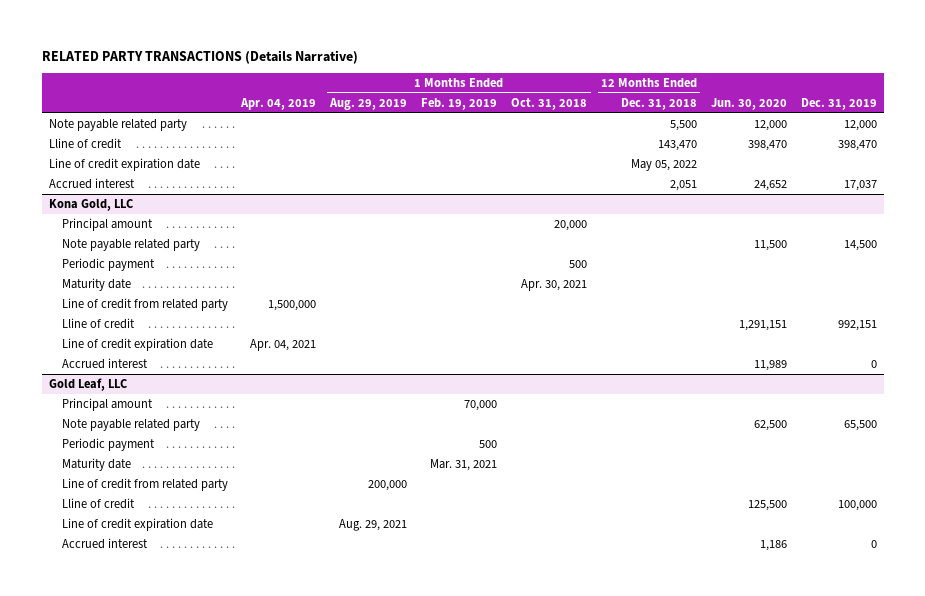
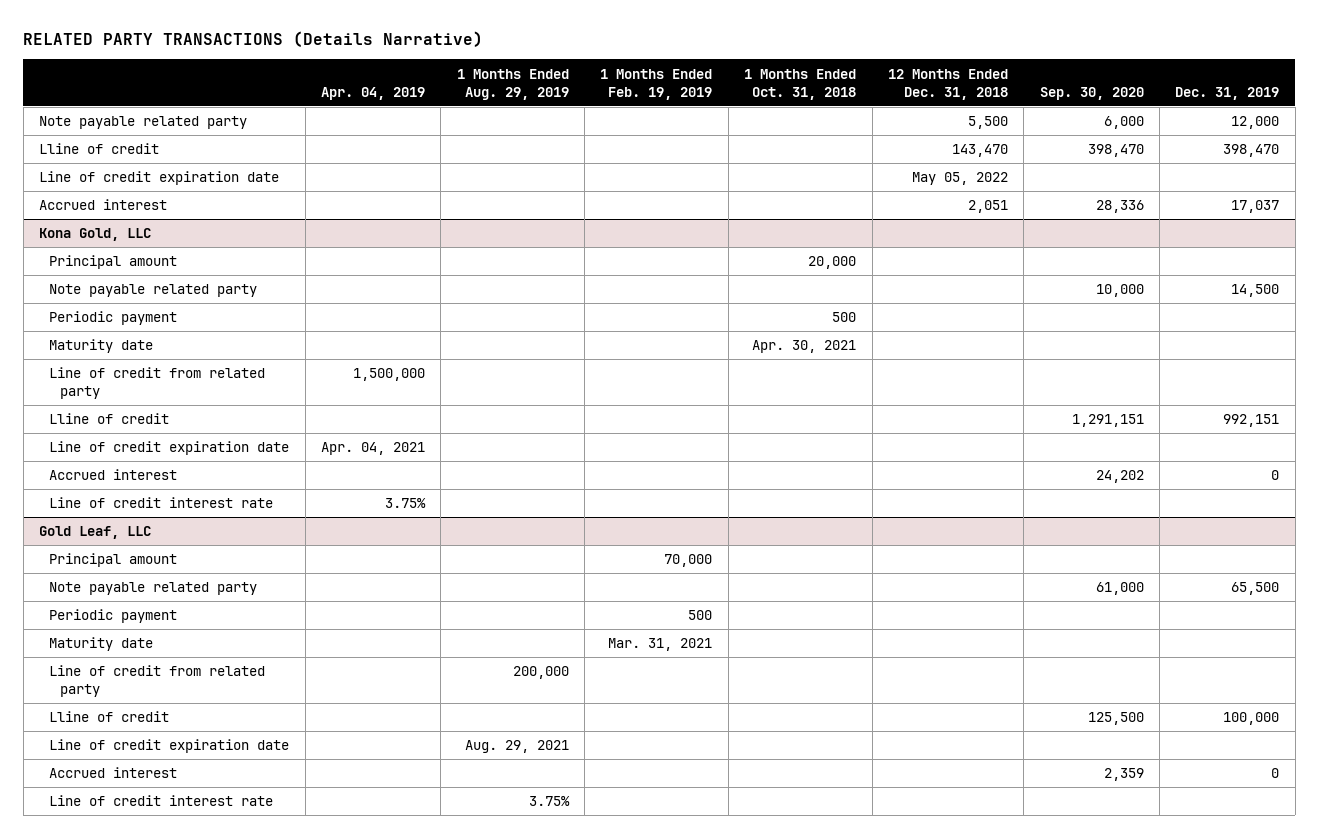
[710,97,787,110] Jun. 30, 2020 -> none
none -> [1039,86,1144,100] Sep. 30, 2020
none -> [49,497,274,509] Line of credit interest rate
none -> [49,795,274,807] Line of credit interest rate

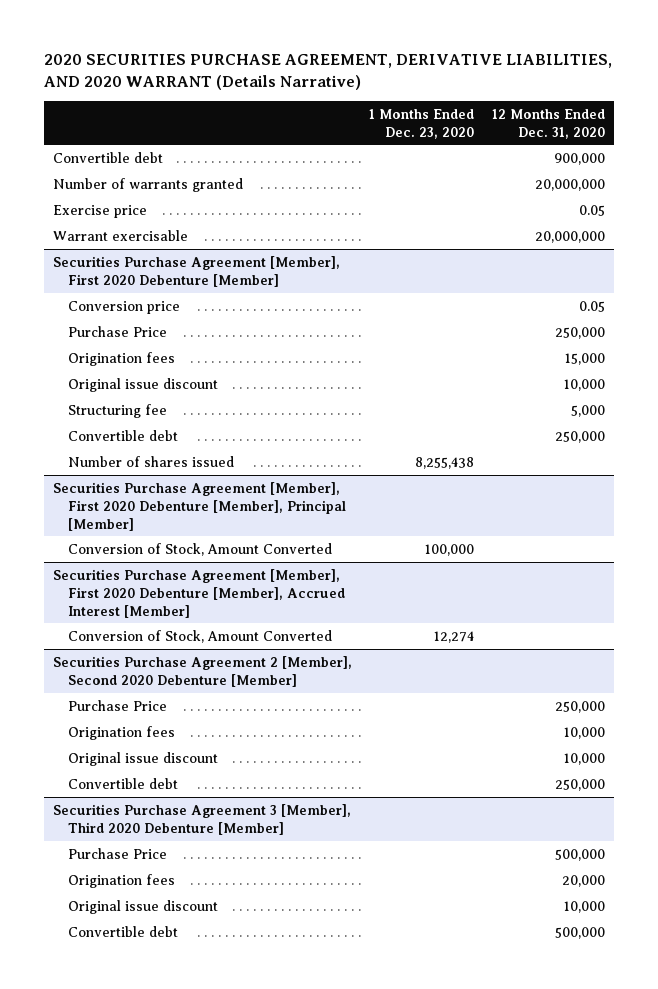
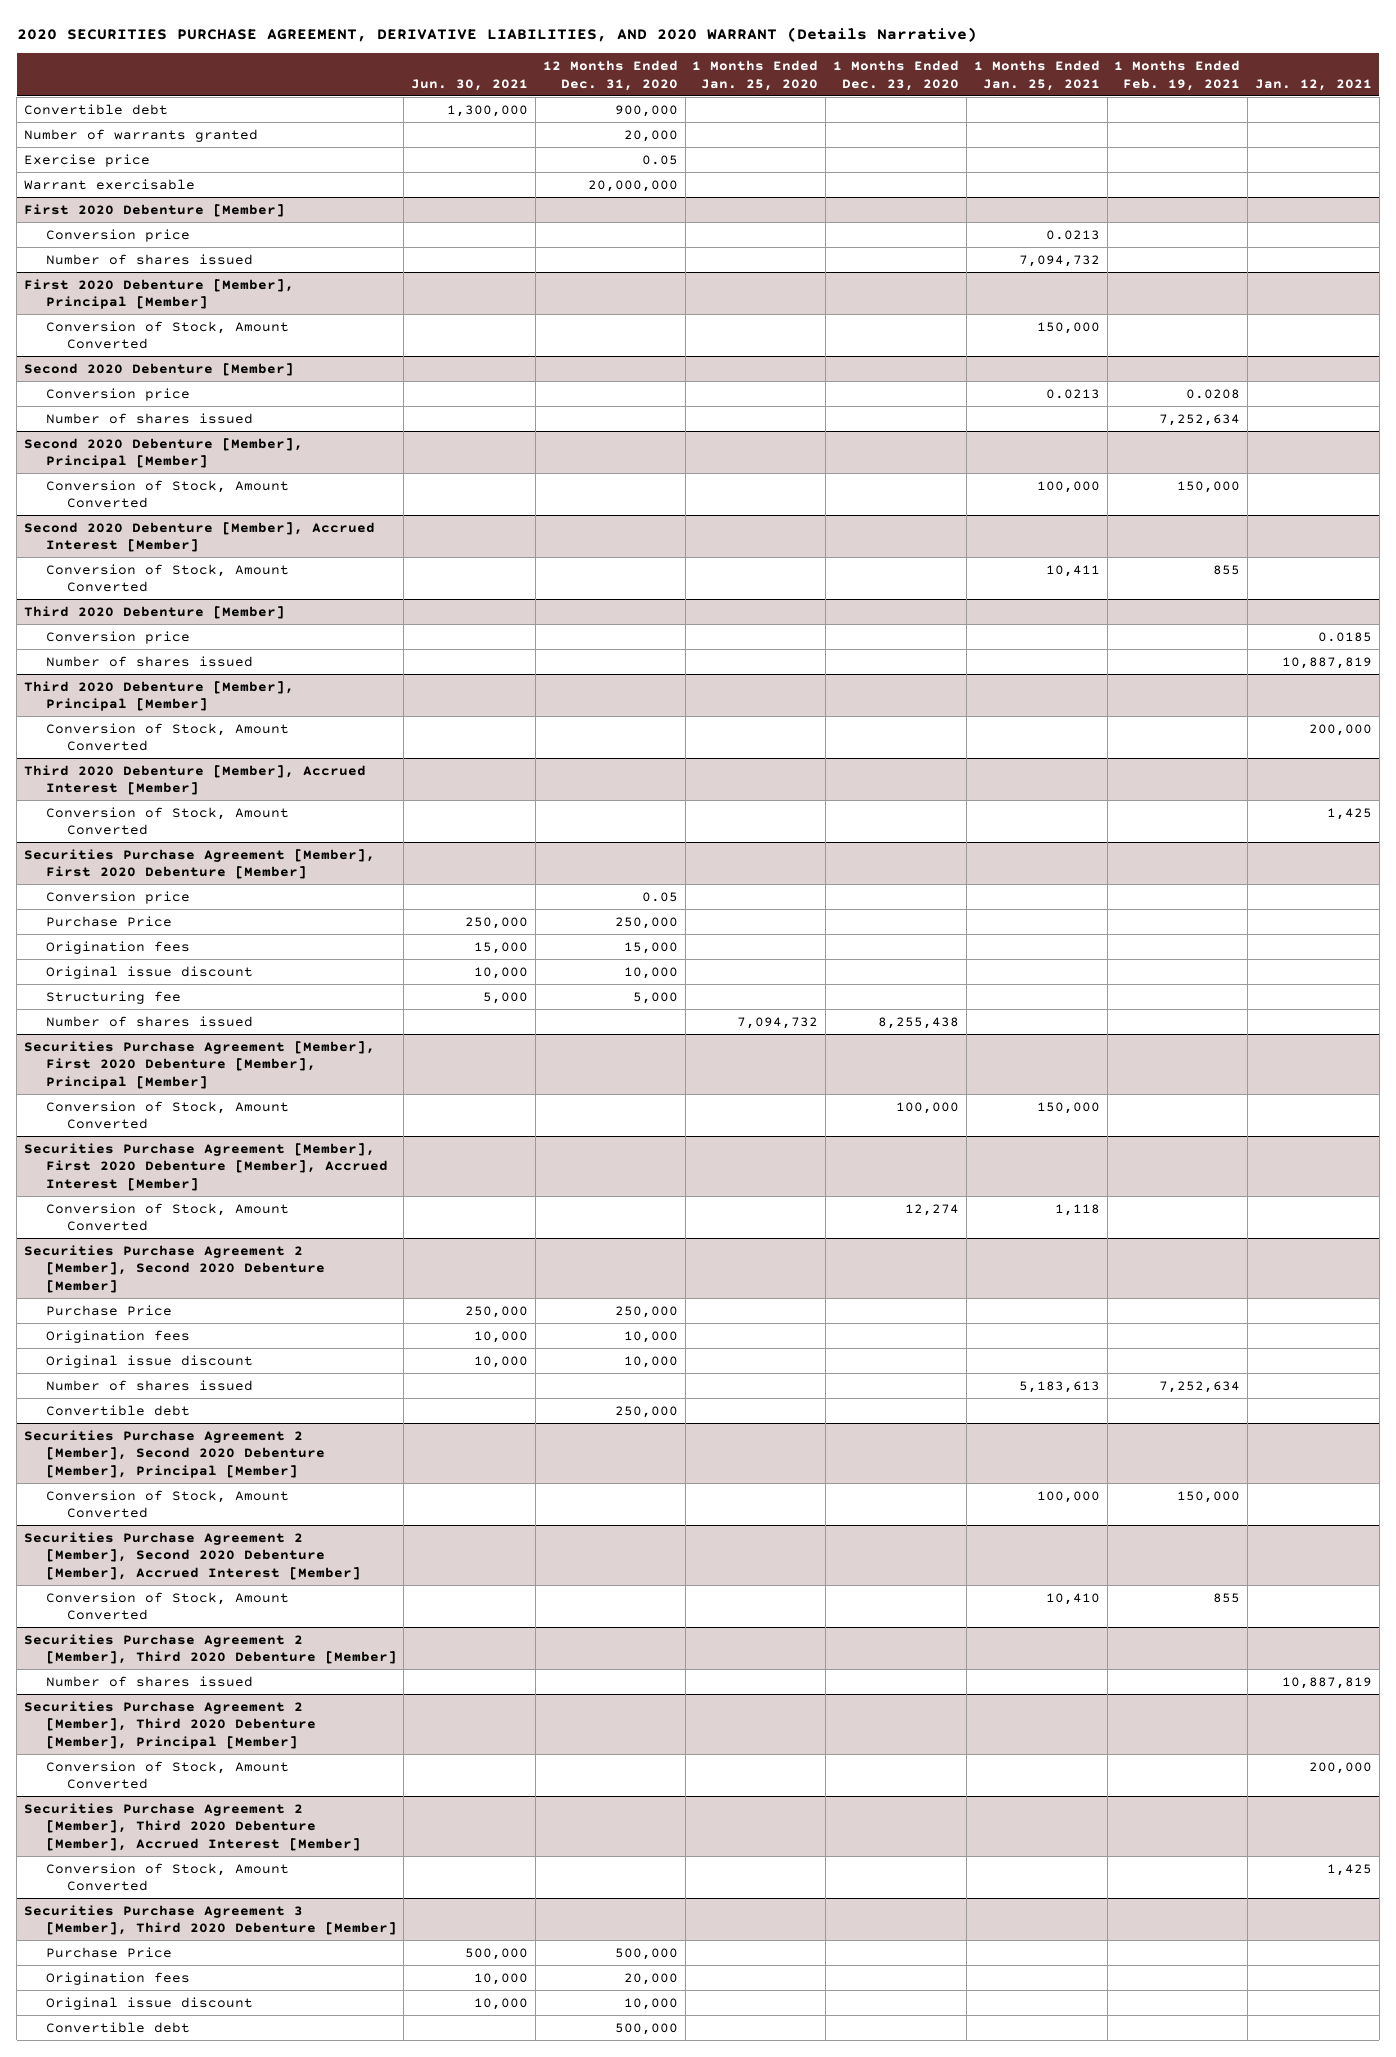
none -> [411,78,529,91] Jun. 30, 2021
none -> [692,59,819,91] 1 Months Ended Jan. 25, 2020
none -> [973,59,1100,91] 1 Months Ended Jan. 25, 2021
none -> [1114,59,1241,91] 1 Months Ended Feb. 19, 2021
none -> [1255,78,1373,91] Jan. 12, 2021
[535,178,606,191] 20,000,000 -> [623,129,678,142] 20,000
none -> [24,203,286,217] First 2020 Debenture [Member]
none -> [45,228,190,242] Conversion price
none -> [45,253,253,265] Number of shares issued
none -> [24,278,295,310] First 2020 Debenture [Member], Principal [Member]
none -> [45,320,289,350] Conversion of Stock, Amount Converted
none -> [24,362,295,376] Second 2020 Debenture [Member]
none -> [45,387,190,401] Conversion price
none -> [45,412,253,424] Number of shares issued
none -> [24,437,304,469] Second 2020 Debenture [Member], Principal [Member]
none -> [45,479,289,509] Conversion of Stock, Amount Converted
none -> [24,521,376,553] Second 2020 Debenture [Member], Accrued Interest [Member]
none -> [45,563,289,593] Conversion of Stock, Amount Converted
none -> [24,605,286,619] Third 2020 Debenture [Member]
none -> [45,630,190,644] Conversion price
none -> [45,655,253,667] Number of shares issued
none -> [24,680,295,712] Third 2020 Debenture [Member], Principal [Member]
none -> [45,722,289,752] Conversion of Stock, Amount Converted
none -> [24,764,367,796] Third 2020 Debenture [Member], Accrued Interest [Member]
none -> [45,806,289,836] Conversion of Stock, Amount Converted
[67,429,178,441] Convertible debt -> none
none -> [45,1379,253,1391] Number of shares issued
none -> [24,1429,325,1478] Securities Purchase Agreement 2 [Member], Second 2020 Debenture [Member], Principal [Member]
none -> [45,1489,289,1519] Conversion of Stock, Amount Converted
none -> [24,1531,361,1580] Securities Purchase Agreement 2 [Member], Second 2020 Debenture [Member], Accrued Interest [Member]
none -> [45,1591,289,1621] Conversion of Stock, Amount Converted
none -> [24,1633,397,1665] Securities Purchase Agreement 2 [Member], Third 2020 Debenture [Member]
none -> [45,1675,253,1687] Number of shares issued
none -> [24,1700,316,1749] Securities Purchase Agreement 2 [Member], Third 2020 Debenture [Member], Principal [Member]
none -> [45,1760,289,1790] Conversion of Stock, Amount Converted
none -> [24,1802,361,1851] Securities Purchase Agreement 2 [Member], Third 2020 Debenture [Member], Accrued Interest [Member]
none -> [45,1862,289,1892] Conversion of Stock, Amount Converted

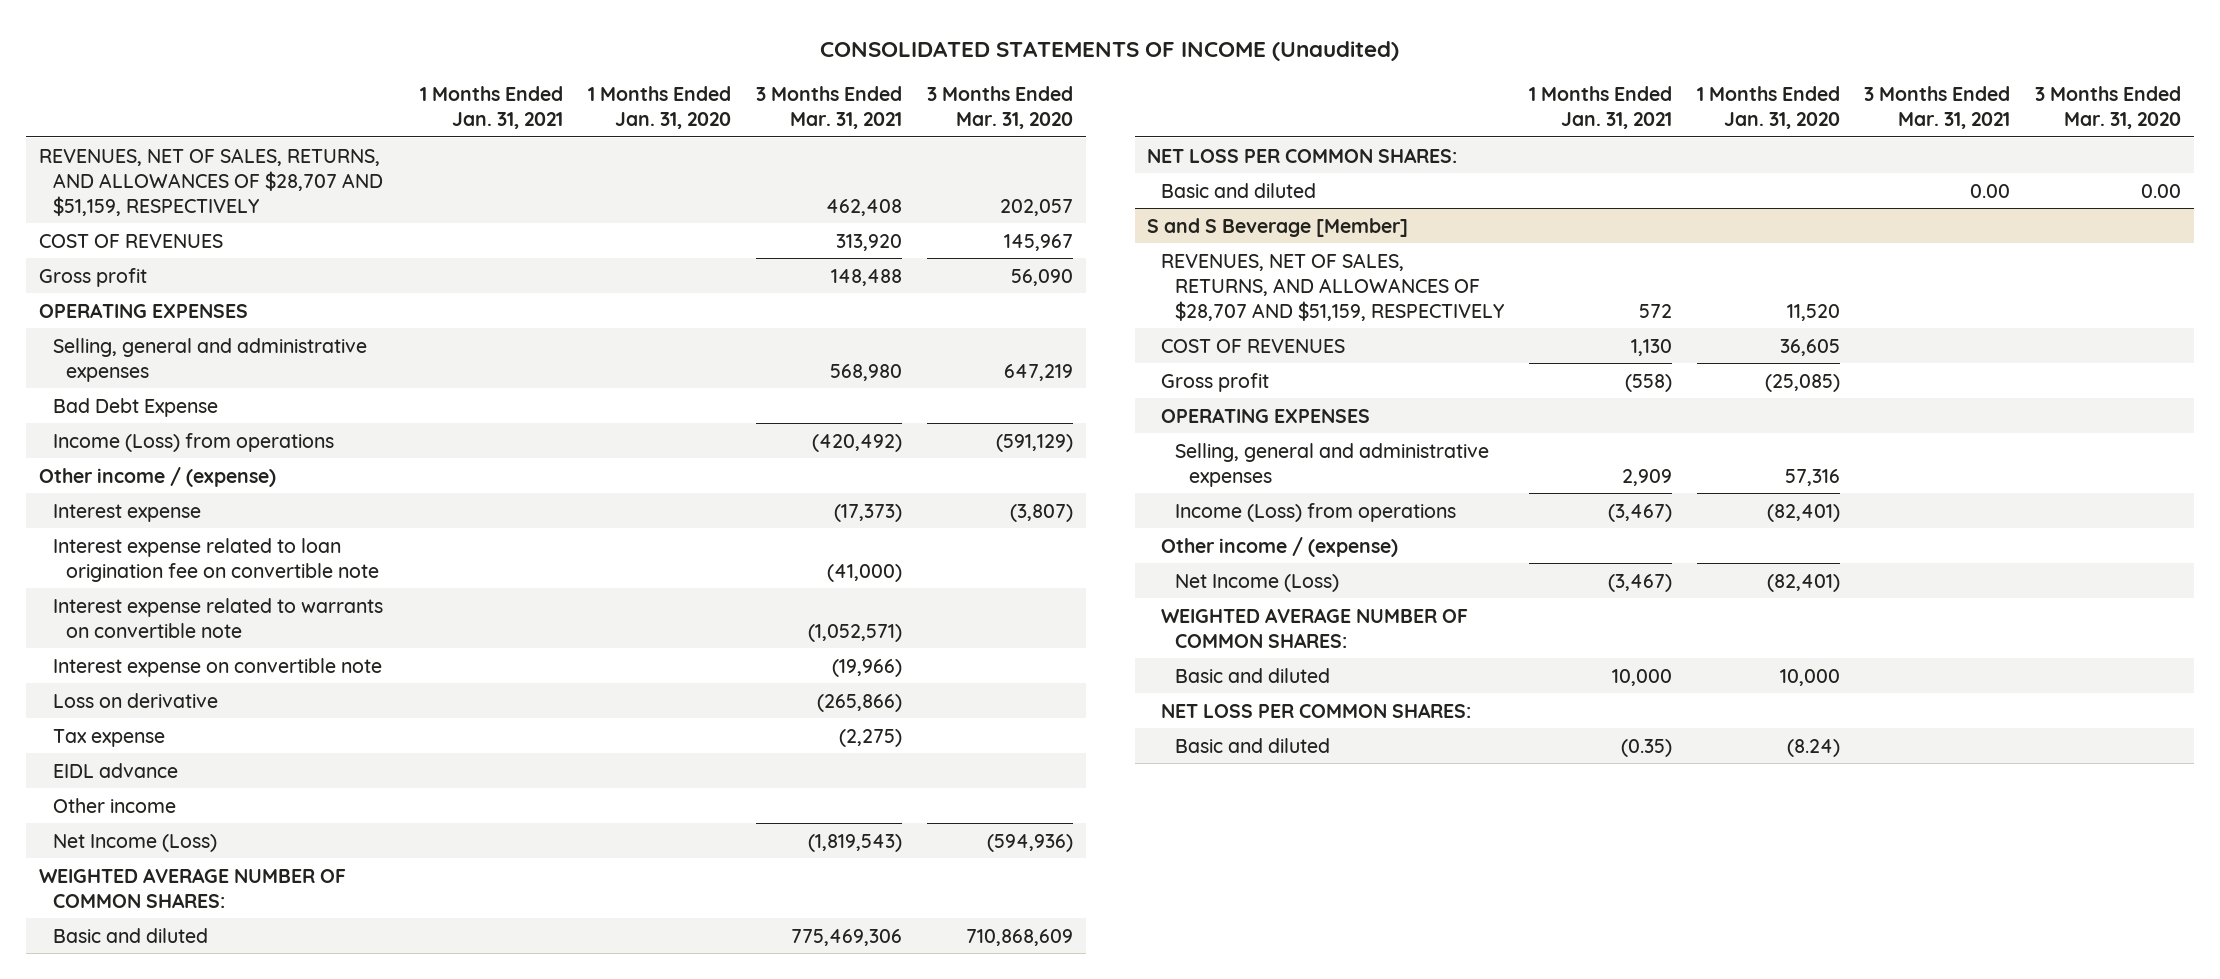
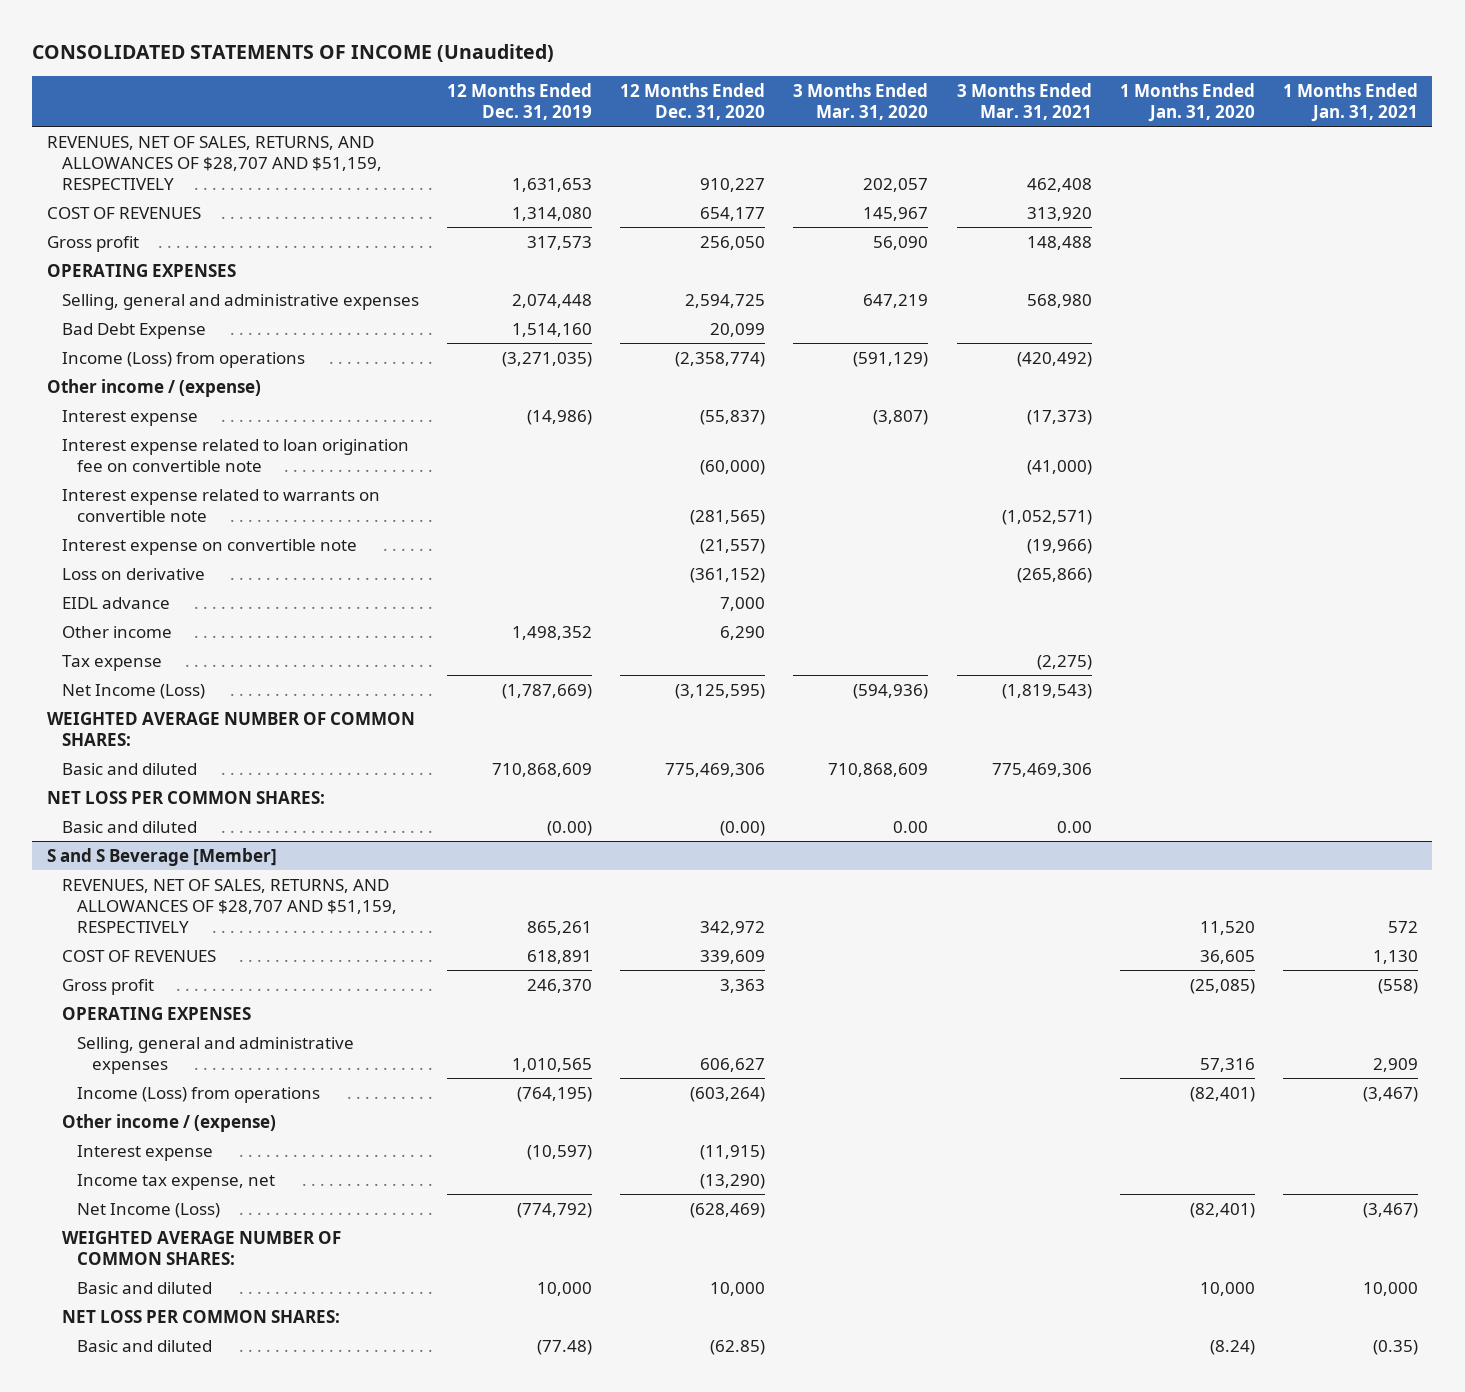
none -> [446,82,592,120] 12 Months Ended Dec. 31, 2019
none -> [620,82,766,120] 12 Months Ended Dec. 31, 2020
[52,728,165,747] Tax expense -> [61,654,162,671] Tax expense
none -> [76,1144,213,1161] Interest expense
none -> [76,1173,275,1190] Income tax expense, net

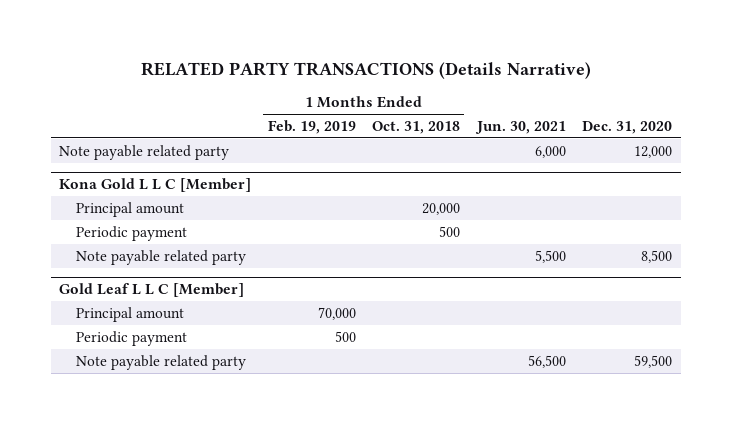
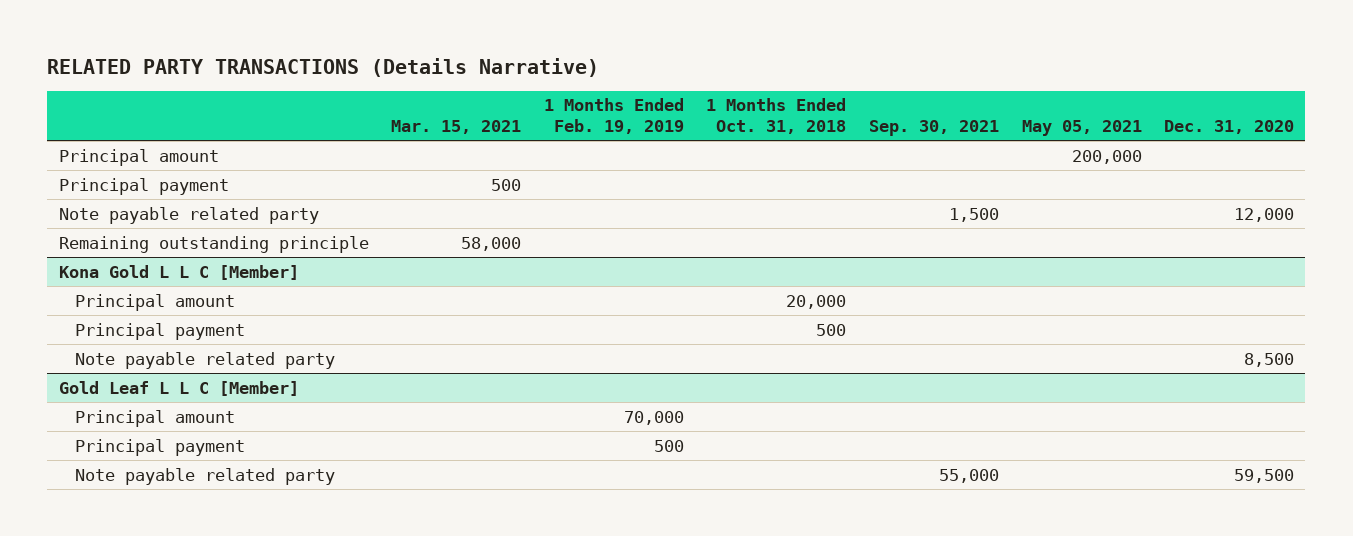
[474,121,566,135] Jun. 30, 2021 -> none
none -> [391,120,522,135] Mar. 15, 2021
none -> [869,120,1000,137] Sep. 30, 2021
none -> [1021,120,1142,137] May 05, 2021
none -> [58,148,219,166] Principal amount
none -> [58,177,229,195] Principal payment
none -> [58,235,369,253] Remaining outstanding principle
[75,225,187,241] Periodic payment -> [74,322,245,340] Principal payment
[75,330,187,346] Periodic payment -> [74,438,245,456] Principal payment

